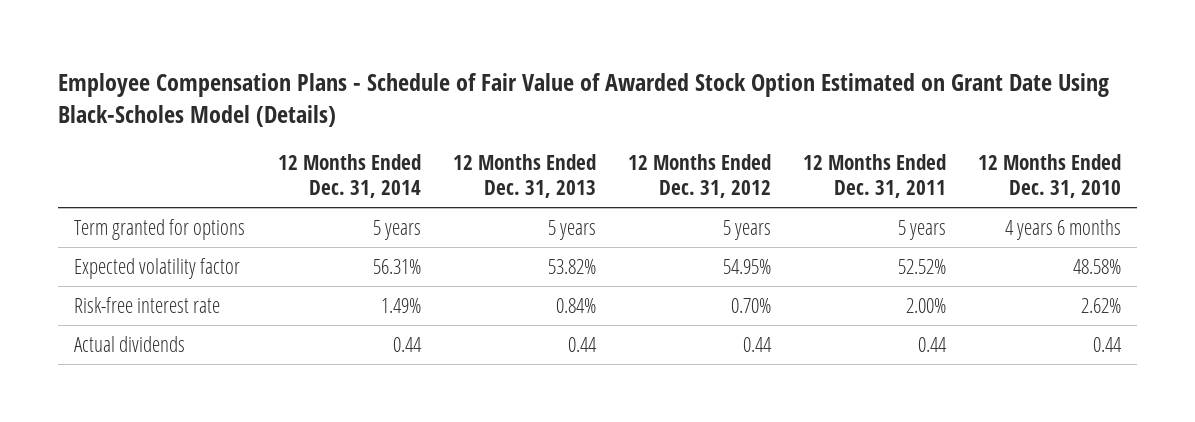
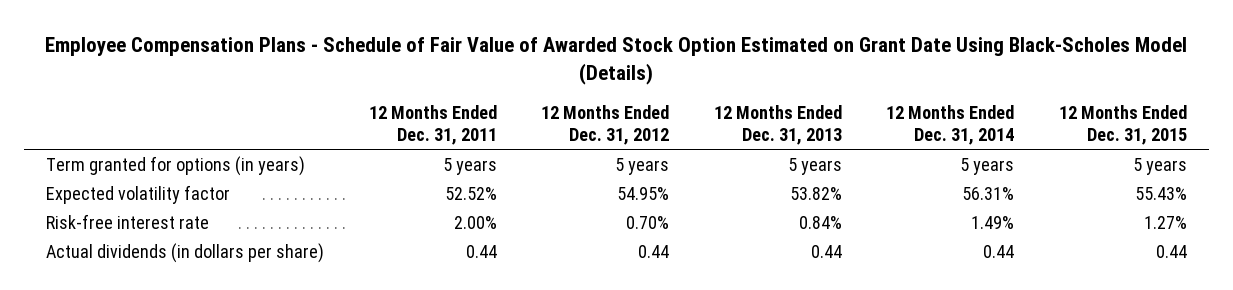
[977,154,1121,199] 12 Months Ended Dec. 31, 2010 -> none
none -> [1058,104,1187,146] 12 Months Ended Dec. 31, 2015
[74,218,246,240] Term granted for options -> [46,155,306,176] Term granted for options (in years)
[74,335,186,352] Actual dividends -> [46,242,325,263] Actual dividends (in dollars per share)

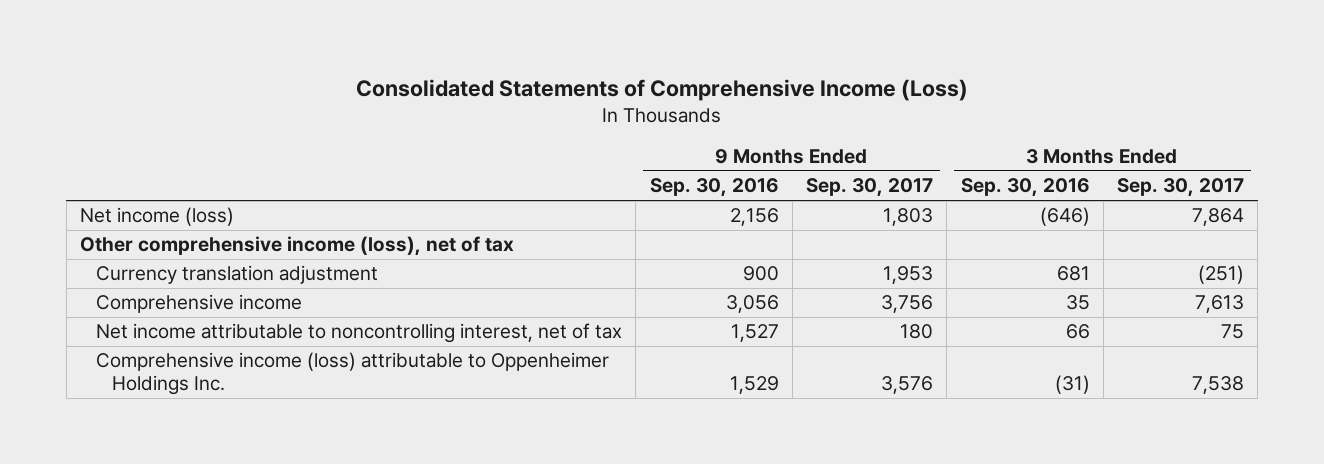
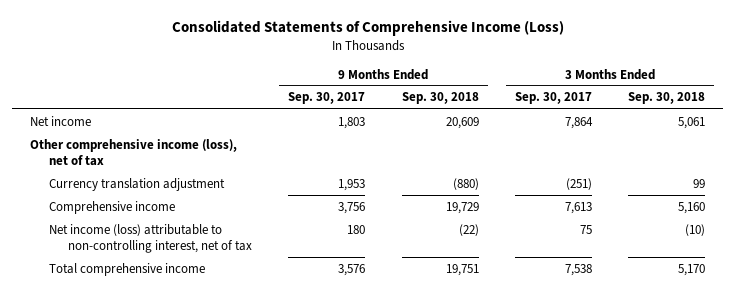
[649,178,779,198] Sep. 30, 2016 -> none
[960,178,1090,198] Sep. 30, 2016 -> none
none -> [401,92,479,105] Sep. 30, 2018
none -> [628,92,706,105] Sep. 30, 2018
[80,207,235,227] Net income (loss) -> [30,115,92,126] Net income
[96,323,623,344] Net income attributable to noncontrolling interest, net of tax -> [49,223,252,253] Net income (loss) attributable to non-controlling interest, net of tax
[96,352,610,396] Comprehensive income (loss) attributable to Oppenheimer Holdings Inc. -> [49,262,206,276] Total comprehensive income

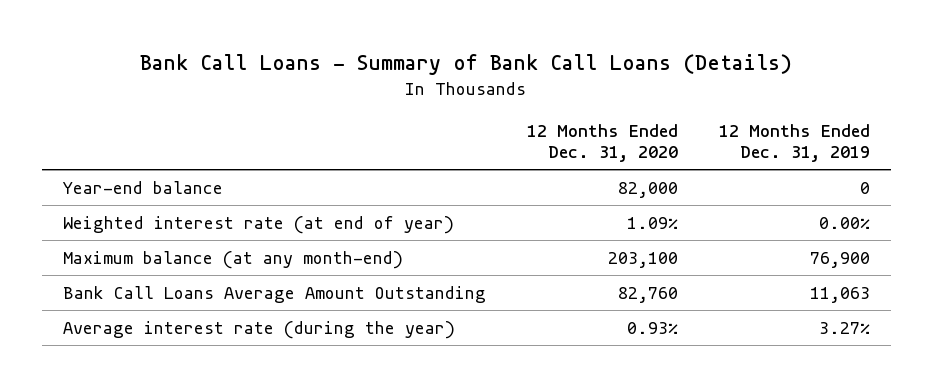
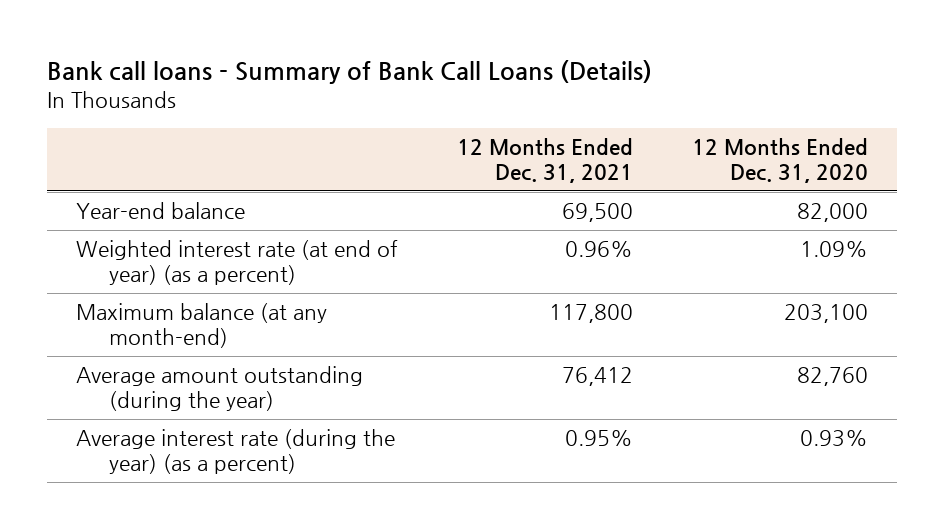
[140,54,793,76] Bank Call Loans - Summary of Bank Call Loans (Details) -> [47,60,653,85] Bank call loans - Summary of Bank Call Loans (Details)
[719,123,871,162] 12 Months Ended Dec. 31, 2019 -> none
none -> [457,138,634,184] 12 Months Ended Dec. 31, 2021
[62,215,454,234] Weighted interest rate (at end of year) -> [76,240,399,286] Weighted interest rate (at end of year) (as a percent)
[62,285,486,303] Bank Call Loans Average Amount Outstanding -> [76,366,364,412] Average amount outstanding (during the year)
[62,320,455,339] Average interest rate (during the year) -> [76,429,396,475] Average interest rate (during the year) (as a percent)

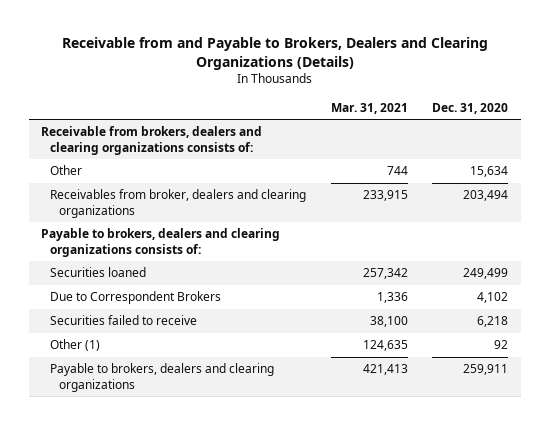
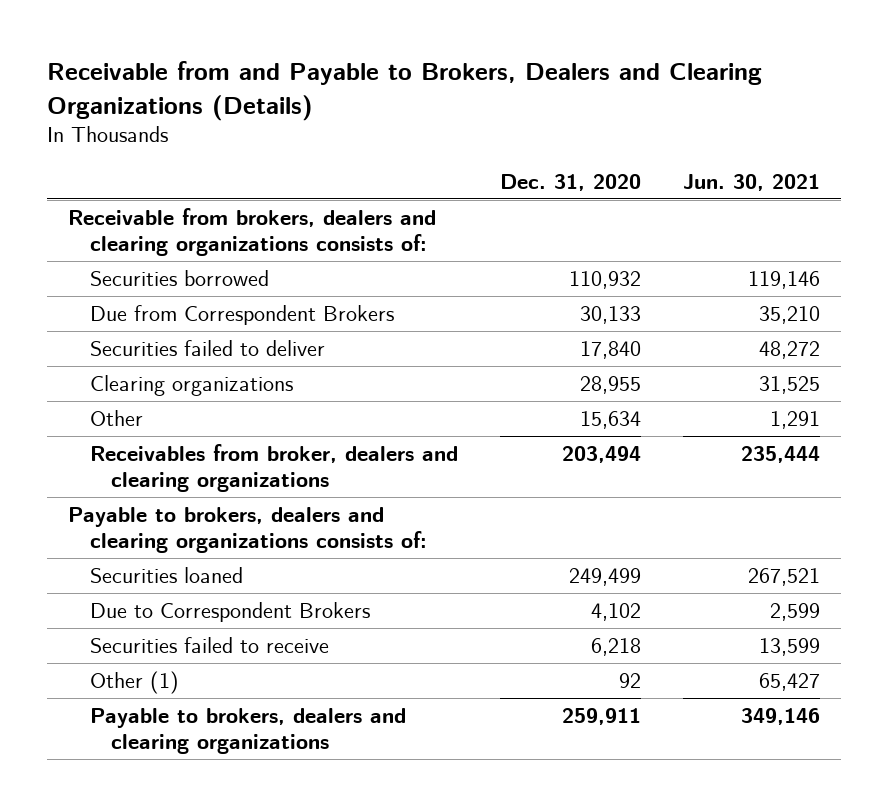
[330,102,408,114] Mar. 31, 2021 -> none
none -> [682,173,820,191] Jun. 30, 2021
none -> [89,269,269,286] Securities borrowed
none -> [89,304,394,325] Due from Correspondent Brokers
none -> [89,339,325,356] Securities failed to deliver
none -> [89,374,293,396] Clearing organizations

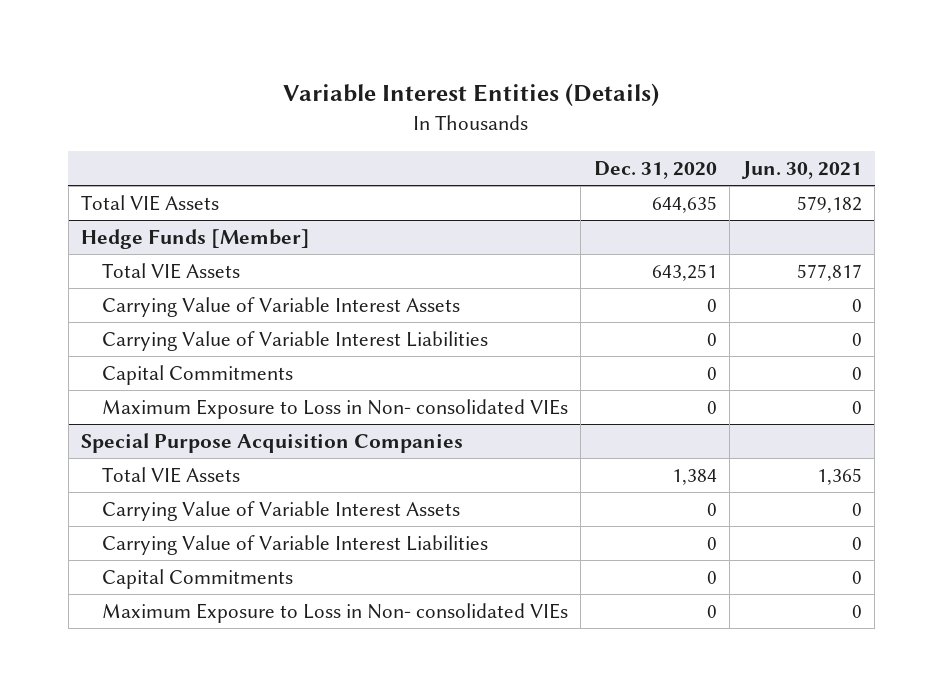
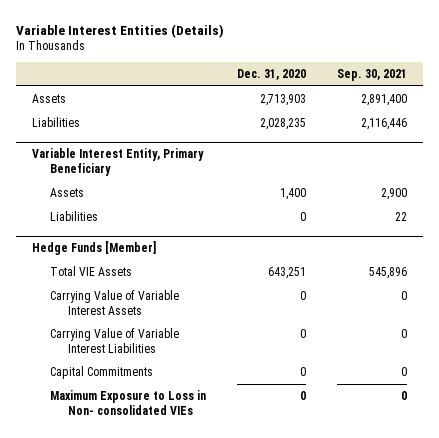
[740,160,862,179] Jun. 30, 2021 -> none
none -> [337,69,408,82] Sep. 30, 2021
[81,195,220,212] Total VIE Assets -> none
none -> [31,93,66,103] Assets
none -> [31,116,80,127] Liabilities
none -> [31,148,204,177] Variable Interest Entity, Primary Beneficiary
none -> [49,187,84,197] Assets
none -> [49,210,98,221] Liabilities
[81,433,464,454] Special Purpose Acquisition Companies -> none
[101,467,240,484] Total VIE Assets -> none
[101,501,460,522] Carrying Value of Variable Interest Assets -> none
[101,535,488,556] Carrying Value of Variable Interest Liabilities -> none
[101,569,293,590] Capital Commitments -> none
[101,603,568,624] Maximum Exposure to Loss in Non- consolidated VIEs -> none

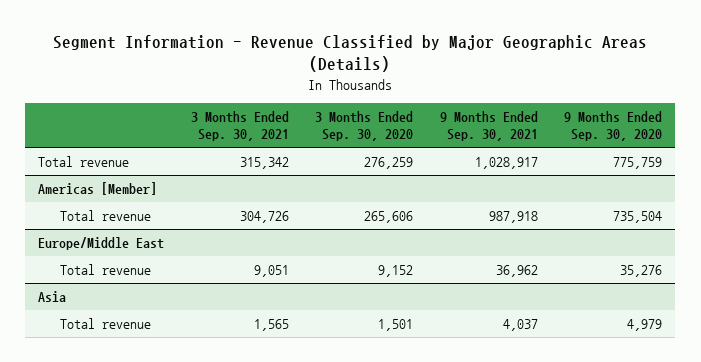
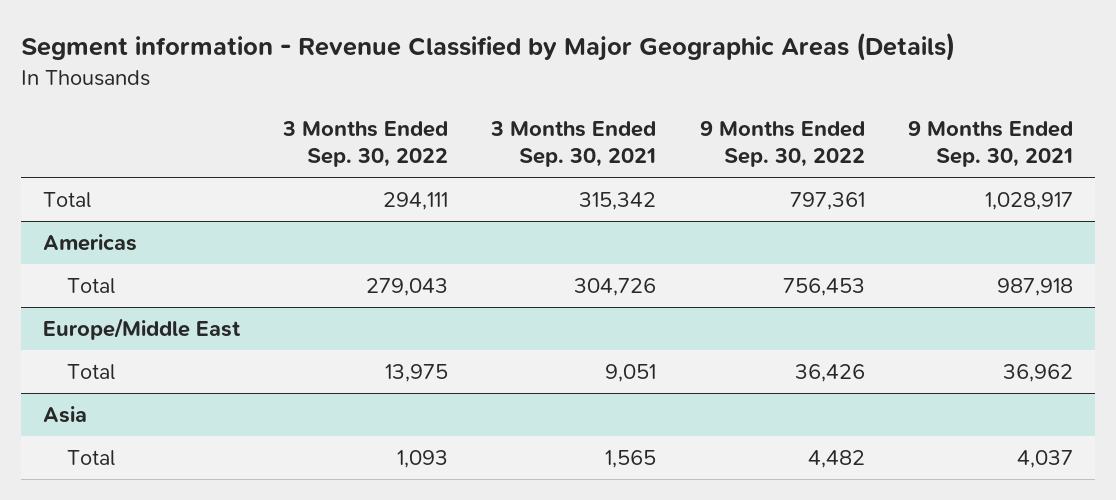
[53,35,648,73] Segment Information - Revenue Classified by Major Geographic Areas (Details) -> [20,32,955,62] Segment information - Revenue Classified by Major Geographic Areas (Details)
[315,110,414,142] 3 Months Ended Sep. 30, 2020 -> none
[564,110,663,142] 9 Months Ended Sep. 30, 2020 -> none
none -> [281,120,448,168] 3 Months Ended Sep. 30, 2022
none -> [699,120,865,168] 9 Months Ended Sep. 30, 2022
[38,155,130,167] Total revenue -> [42,192,91,209] Total
[38,181,158,195] Americas [Member] -> [42,234,137,252] Americas
[59,209,151,221] Total revenue -> [67,278,116,295] Total
[59,263,151,275] Total revenue -> [67,364,116,381] Total
[59,317,151,329] Total revenue -> [67,450,116,467] Total

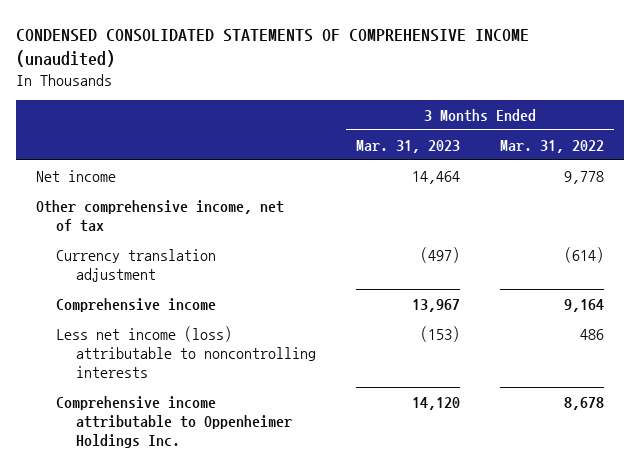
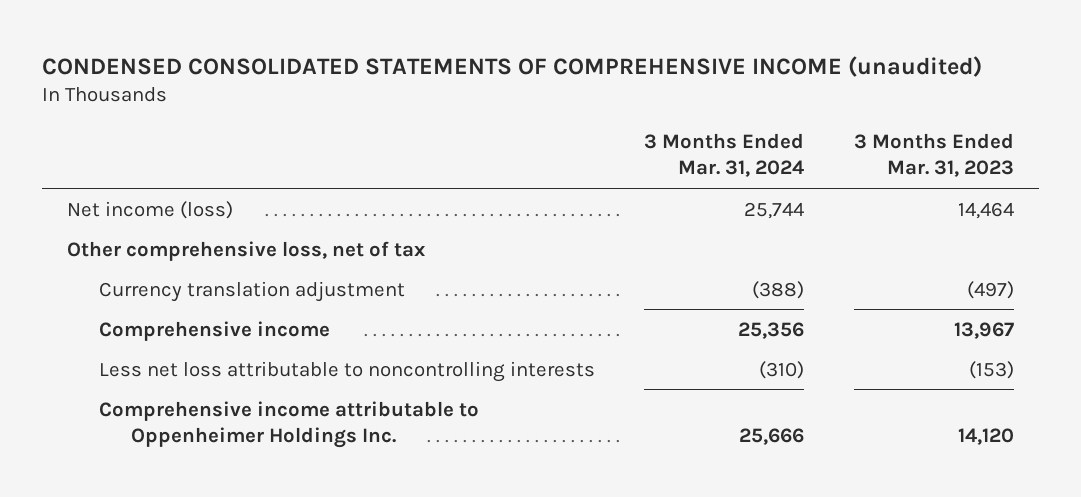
[500,139,605,153] Mar. 31, 2022 -> none
none -> [644,133,805,178] 3 Months Ended Mar. 31, 2024
[35,169,116,182] Net income -> [66,200,233,219] Net income (loss)
[35,199,284,232] Other comprehensive income, net of tax -> [66,240,425,261] Other comprehensive loss, net of tax
[56,325,317,378] Less net income (loss) attributable to noncontrolling interests -> [98,360,595,382] Less net loss attributable to noncontrolling interests

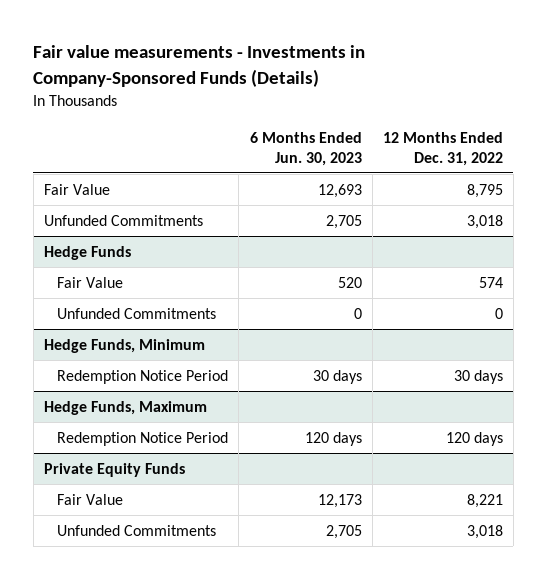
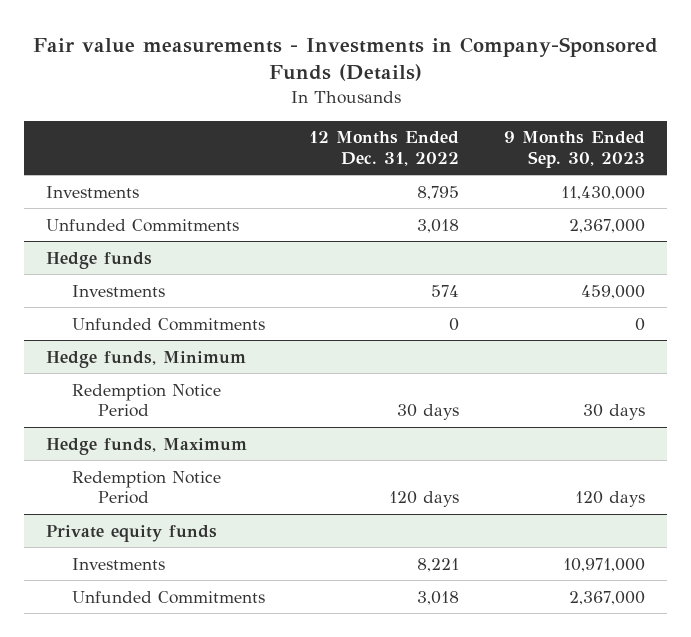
[249,131,362,166] 6 Months Ended Jun. 30, 2023 -> none
none -> [503,131,645,168] 9 Months Ended Sep. 30, 2023
[43,183,110,195] Fair Value -> [46,185,140,198] Investments
[43,245,131,260] Hedge Funds -> [46,251,153,269] Hedge funds
[57,276,124,288] Fair Value -> [72,284,166,297] Investments
[43,338,205,353] Hedge Funds, Minimum -> [46,350,247,368] Hedge funds, Minimum
[43,400,207,415] Hedge Funds, Maximum -> [46,437,248,455] Hedge funds, Maximum
[43,462,185,477] Private Equity Funds -> [46,524,218,542] Private equity funds
[57,493,124,505] Fair Value -> [72,557,166,570] Investments

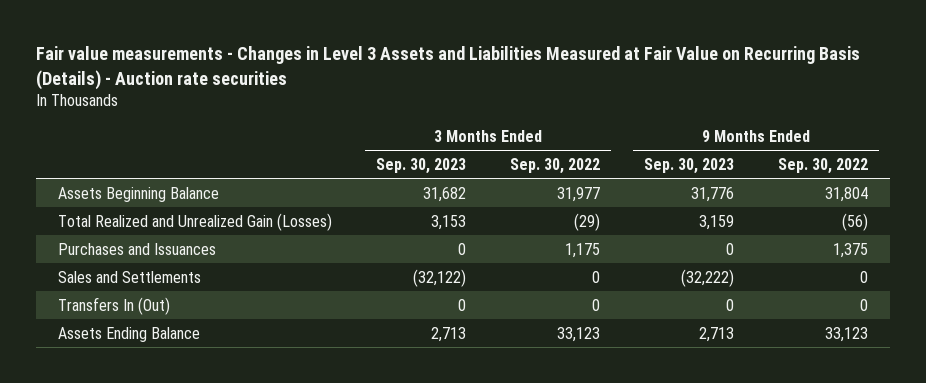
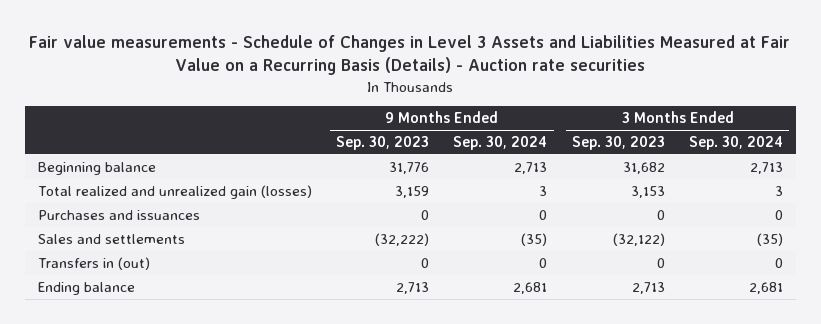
[35,46,860,90] Fair value measurements - Changes in Level 3 Assets and Liabilities Measured at Fair Value on Recurring Basis (Details) - Auction rate securities -> [29,35,791,76] Fair value measurements - Schedule of Changes in Level 3 Assets and Liabilities Measured at Fair Value on a Recurring Basis (Details) - Auction rate securities
[509,157,600,174] Sep. 30, 2022 -> none
[777,157,868,174] Sep. 30, 2022 -> none
none -> [453,136,548,151] Sep. 30, 2024
none -> [689,136,784,151] Sep. 30, 2024
[57,186,219,202] Assets Beginning Balance -> [37,161,156,175] Beginning balance
[57,212,332,231] Total Realized and Unrealized Gain (Losses) -> [37,184,312,199] Total realized and unrealized gain (losses)
[57,242,216,255] Purchases and Issuances -> [37,209,200,220] Purchases and issuances
[57,270,201,283] Sales and Settlements -> [37,233,185,244] Sales and settlements
[57,296,170,315] Transfers In (Out) -> [37,256,150,270] Transfers in (out)
[57,326,200,342] Assets Ending Balance -> [37,281,135,295] Ending balance

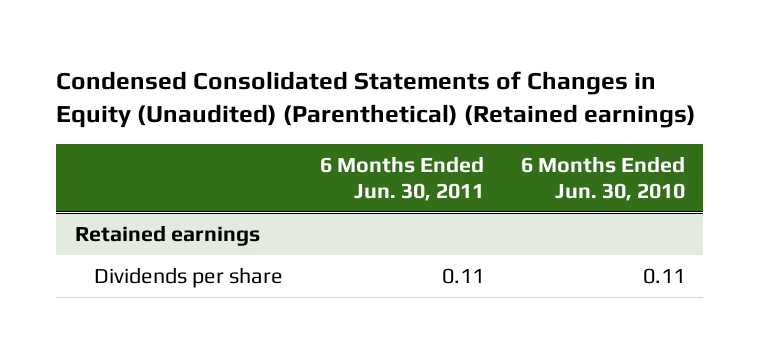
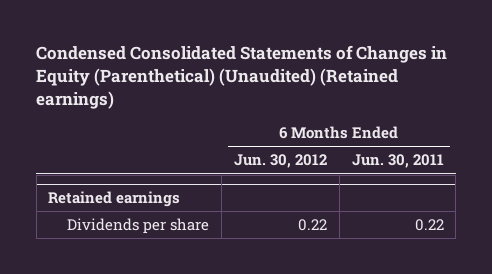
[56,71,697,129] Condensed Consolidated Statements of Changes in Equity (Unaudited) (Parenthetical) (Retained earnings) -> [36,44,448,109] Condensed Consolidated Statements of Changes in Equity (Parenthetical) (Unaudited) (Retained earnings)
[520,155,685,201] 6 Months Ended Jun. 30, 2010 -> none
none -> [233,154,327,169] Jun. 30, 2012
[441,267,484,284] 0.11 -> [414,218,444,231] 0.22

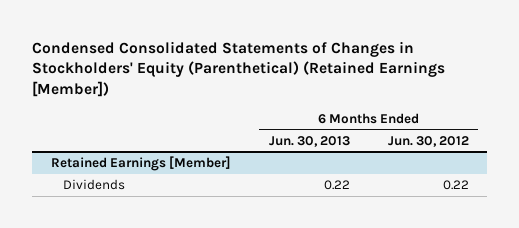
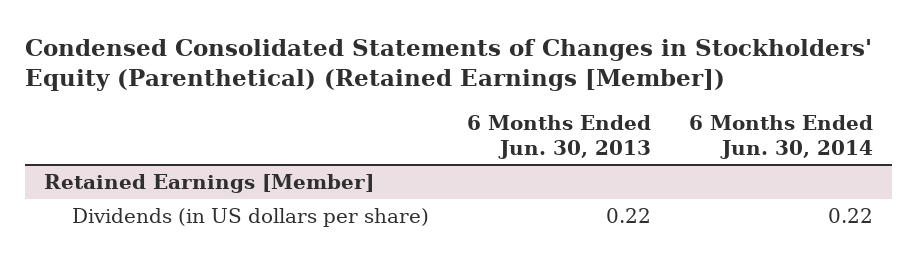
[387,135,469,147] Jun. 30, 2012 -> none
none -> [689,115,874,159] 6 Months Ended Jun. 30, 2014
[62,179,125,191] Dividends -> [72,208,430,228] Dividends (in US dollars per share)

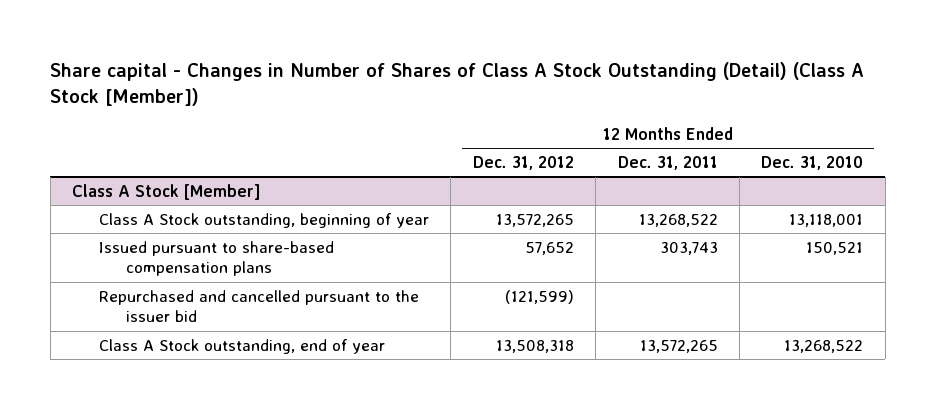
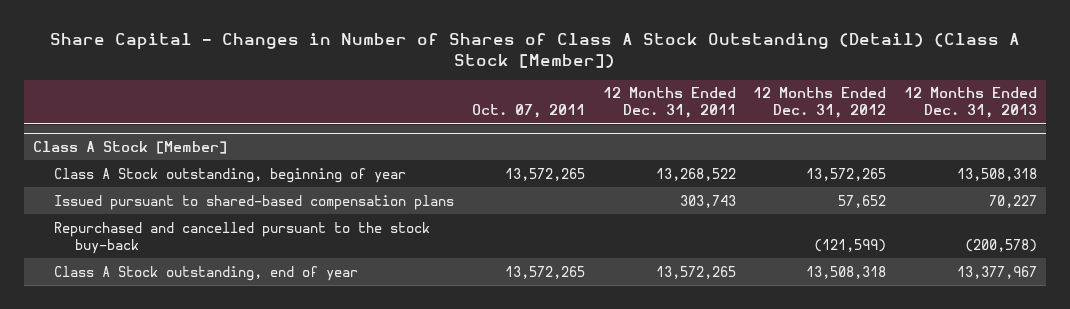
[50,61,865,106] Share capital - Changes in Number of Shares of Class A Stock Outstanding (Detail) (Class A Stock [Member]) -> [50,33,1021,69] Share Capital - Changes in Number of Shares of Class A Stock Outstanding (Detail) (Class A Stock [Member])
[761,156,864,171] Dec. 31, 2010 -> none
none -> [471,104,585,119] Oct. 07, 2011
none -> [904,87,1038,119] 12 Months Ended Dec. 31, 2013
[99,240,335,277] Issued pursuant to share-based compensation plans -> [53,194,454,210] Issued pursuant to shared-based compensation plans
[99,289,420,323] Repurchased and cancelled pursuant to the issuer bid -> [53,221,430,254] Repurchased and cancelled pursuant to the stock buy-back

